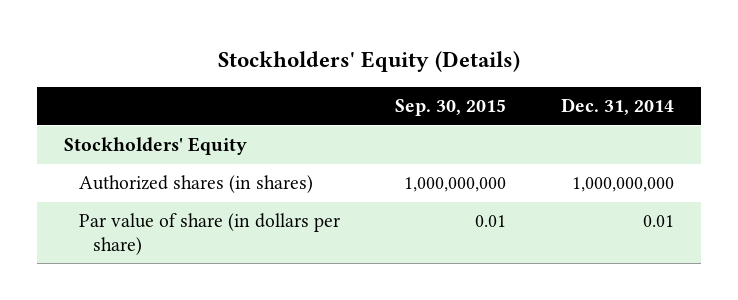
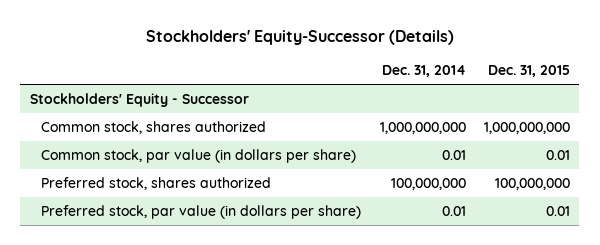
[218,51,521,73] Stockholders' Equity (Details) -> [145,30,454,46] Stockholders' Equity-Successor (Details)
[394,99,506,117] Sep. 30, 2015 -> none
none -> [488,65,571,78] Dec. 31, 2015
[64,137,248,156] Stockholders' Equity -> [29,92,249,107] Stockholders' Equity - Successor
[78,175,313,194] Authorized shares (in shares) -> [40,120,266,134] Common stock, shares authorized
[78,213,340,255] Par value of share (in dollars per share) -> [40,148,356,163] Common stock, par value (in dollars per share)
none -> [40,176,271,190] Preferred stock, shares authorized
none -> [40,204,361,219] Preferred stock, par value (in dollars per share)

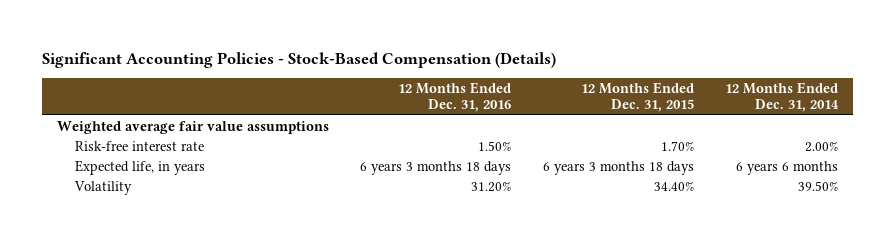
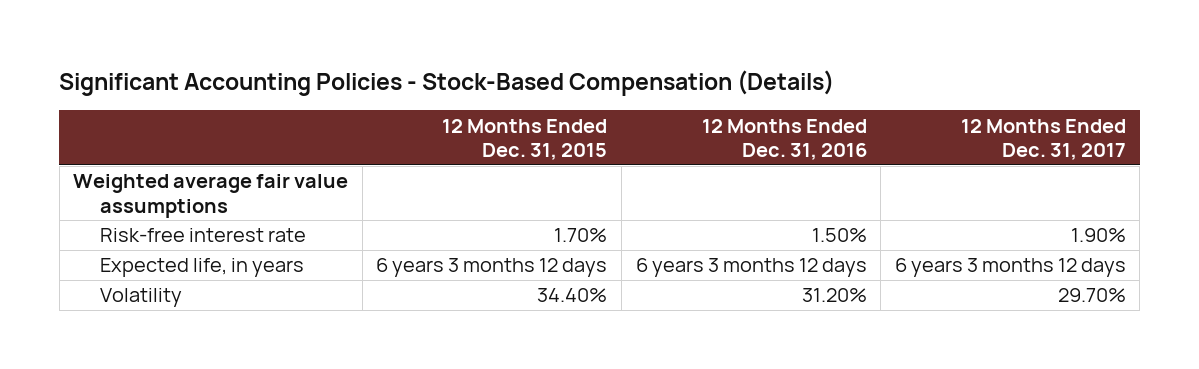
[724,81,839,113] 12 Months Ended Dec. 31, 2014 -> none
none -> [960,118,1126,160] 12 Months Ended Dec. 31, 2017
[360,160,512,175] 6 years 3 months 18 days -> [635,258,867,278] 6 years 3 months 12 days
[542,160,694,175] 6 years 3 months 18 days -> [376,258,608,278] 6 years 3 months 12 days

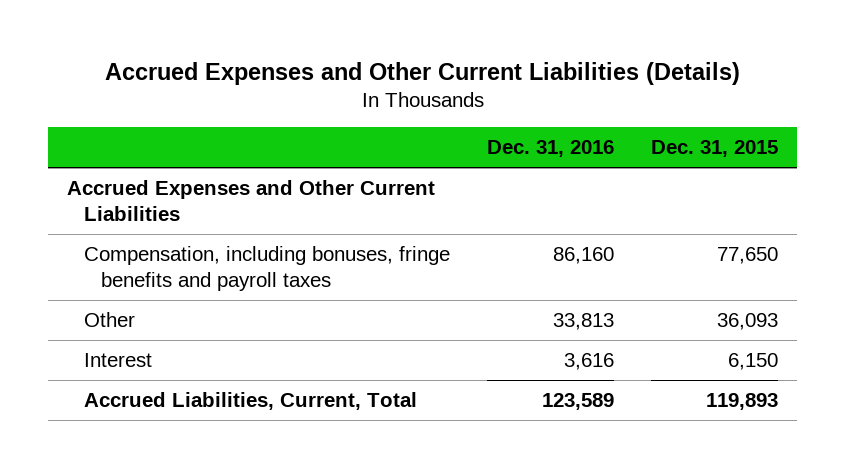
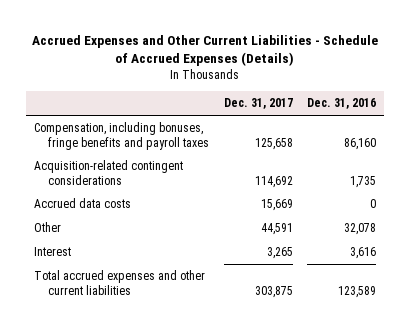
[104,61,740,85] Accrued Expenses and Other Current Liabilities (Details) -> [32,34,379,67] Accrued Expenses and Other Current Liabilities - Schedule of Accrued Expenses (Details)
[651,140,779,158] Dec. 31, 2015 -> none
none -> [223,98,293,110] Dec. 31, 2017
[66,179,435,222] Accrued Expenses and Other Current Liabilities -> none
none -> [33,160,183,185] Acquisition-related contingent considerations
none -> [33,198,131,209] Accrued data costs
[553,312,615,330] 33,813 -> [344,223,377,236] 32,078
[83,391,417,410] Accrued Liabilities, Current, Total -> [33,270,205,295] Total accrued expenses and other current liabilities

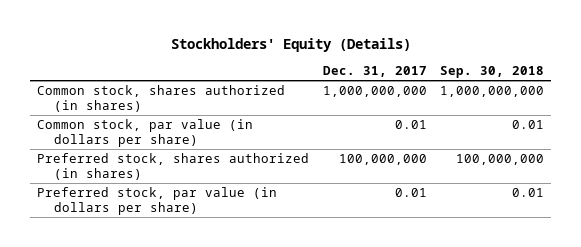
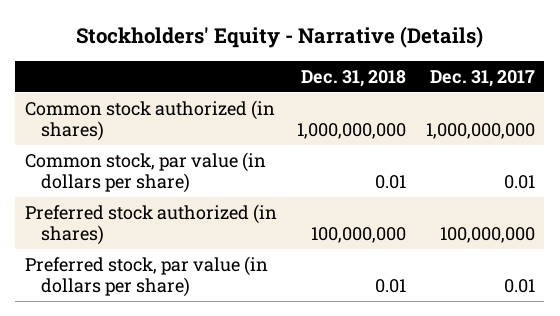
[170,37,411,52] Stockholders' Equity (Details) -> [75,26,483,49] Stockholders' Equity - Narrative (Details)
[440,66,545,79] Sep. 30, 2018 -> none
none -> [300,70,406,88] Dec. 31, 2018
[36,84,285,112] Common stock, shares authorized (in shares) -> [25,99,276,142] Common stock authorized (in shares)
[36,152,309,180] Preferred stock, shares authorized (in shares) -> [25,203,278,246] Preferred stock authorized (in shares)

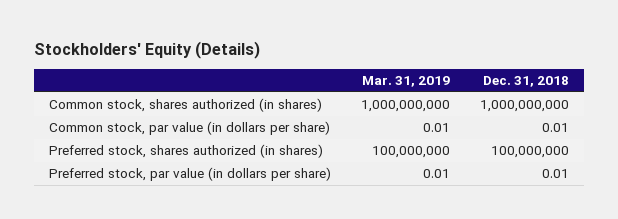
[75,26,483,49] Stockholders' Equity - Narrative (Details) -> [33,41,260,60] Stockholders' Equity (Details)
[429,70,535,88] Dec. 31, 2017 -> none
none -> [362,76,451,88] Mar. 31, 2019
[25,99,276,142] Common stock authorized (in shares) -> [49,98,323,113] Common stock, shares authorized (in shares)
[25,203,278,246] Preferred stock authorized (in shares) -> [49,144,324,159] Preferred stock, shares authorized (in shares)

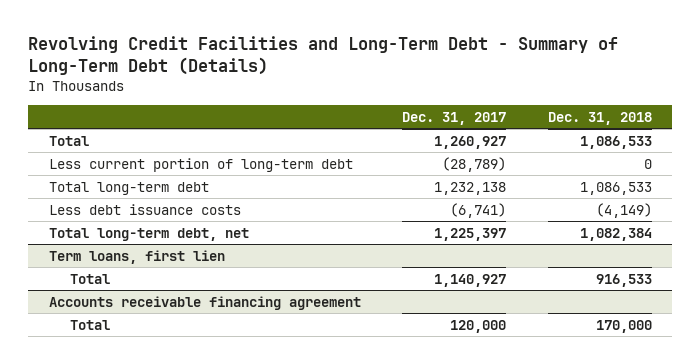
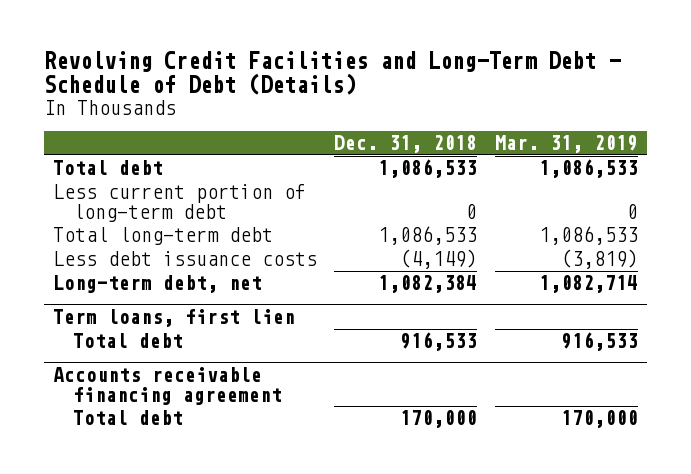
[27,35,618,75] Revolving Credit Facilities and Long-Term Debt - Summary of Long-Term Debt (Details) -> [43,50,621,96] Revolving Credit Facilities and Long-Term Debt - Schedule of Debt (Details)
[402,111,507,125] Dec. 31, 2017 -> none
none -> [495,134,639,153] Mar. 31, 2019
[48,135,89,146] Total -> [52,160,163,176] Total debt
[48,227,249,241] Total long-term debt, net -> [52,275,262,294] Long-term debt, net
[70,273,111,284] Total -> [73,333,184,349] Total debt
[70,319,111,330] Total -> [73,410,184,426] Total debt

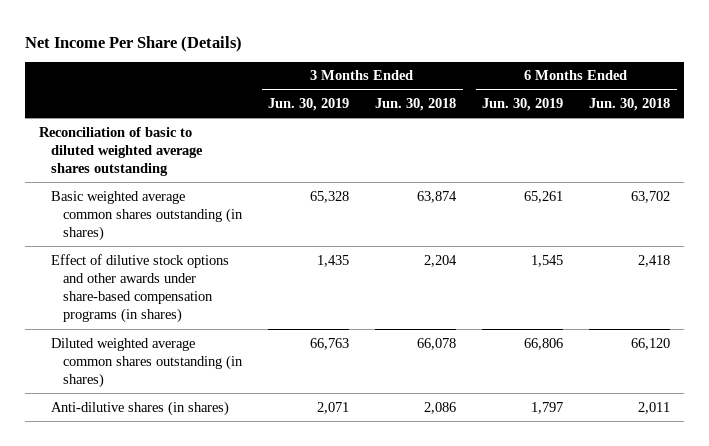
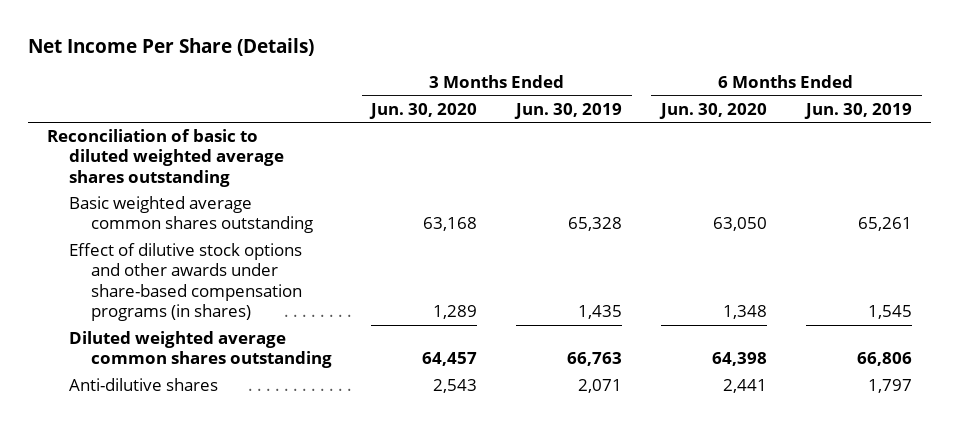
[375,98,457,112] Jun. 30, 2018 -> none
[589,98,671,112] Jun. 30, 2018 -> none
none -> [369,102,478,119] Jun. 30, 2020
none -> [659,102,768,119] Jun. 30, 2020
[50,190,244,242] Basic weighted average common shares outstanding (in shares) -> [69,196,314,234] Basic weighted average common shares outstanding
[50,337,244,389] Diluted weighted average common shares outstanding (in shares) -> [69,331,333,369] Diluted weighted average common shares outstanding
[50,400,229,416] Anti-dilutive shares (in shares) -> [69,378,219,392] Anti-dilutive shares

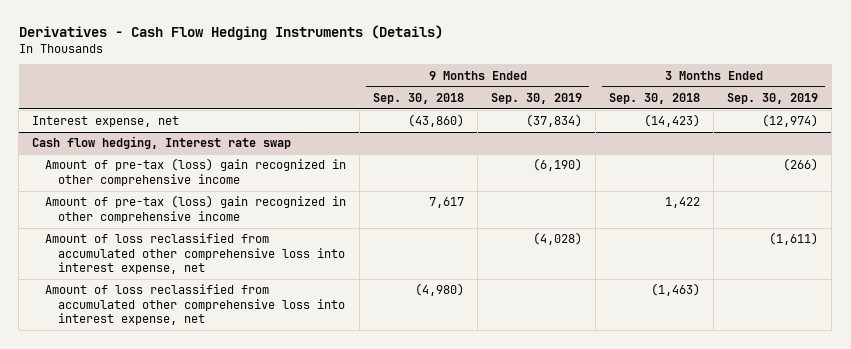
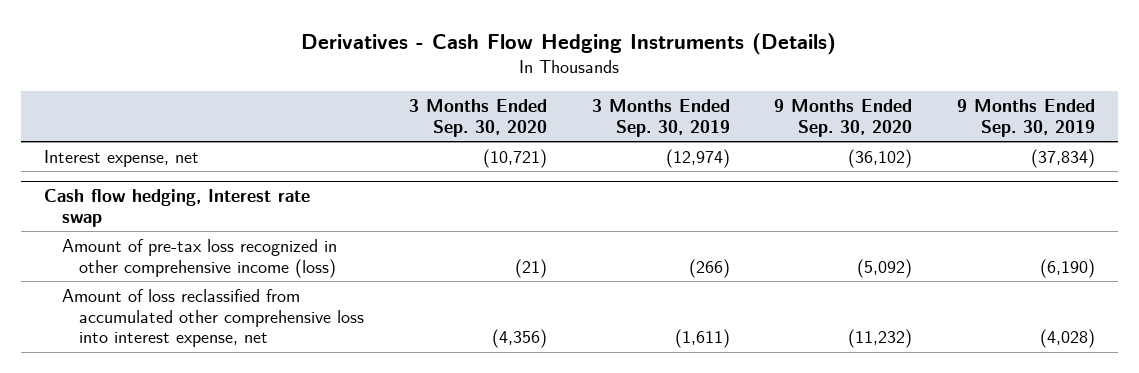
[373,92,465,104] Sep. 30, 2018 -> none
[609,92,701,104] Sep. 30, 2018 -> none
none -> [409,99,548,137] 3 Months Ended Sep. 30, 2020
none -> [774,99,913,137] 9 Months Ended Sep. 30, 2020
[45,195,347,223] Amount of pre-tax (loss) gain recognized in other comprehensive income -> none
[45,158,347,186] Amount of pre-tax (loss) gain recognized in other comprehensive income -> [61,238,337,278] Amount of pre-tax loss recognized in other comprehensive income (loss)
[45,284,345,326] Amount of loss reclassified from accumulated other comprehensive loss into interest expense, net -> none

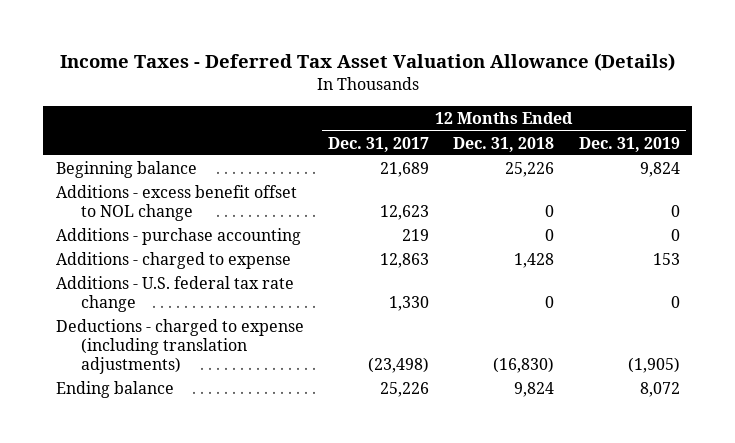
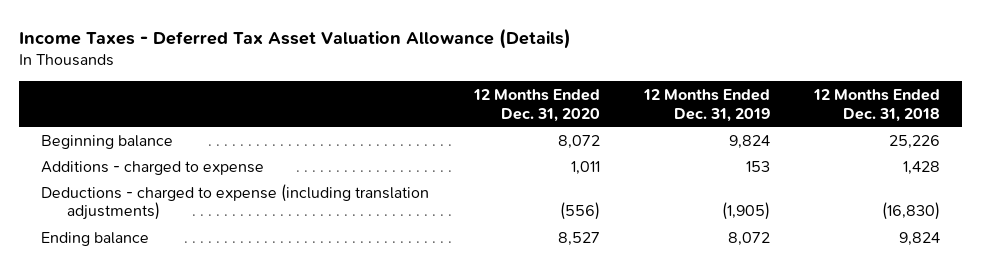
[328,136,430,152] Dec. 31, 2017 -> none
none -> [472,88,600,122] 12 Months Ended Dec. 31, 2020
[55,184,297,221] Additions - excess benefit offset to NOL change -> none
[55,227,301,245] Additions - purchase accounting -> none
[55,275,294,312] Additions - U.S. federal tax rate change -> none

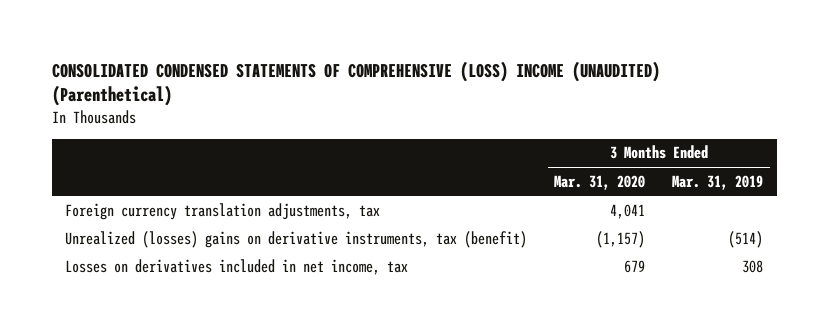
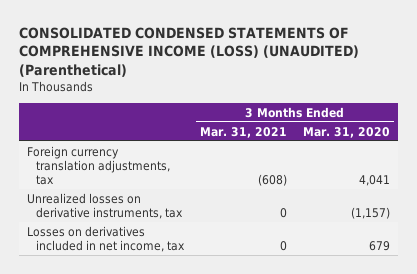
[51,60,660,107] CONSOLIDATED CONDENSED STATEMENTS OF COMPREHENSIVE (LOSS) INCOME (UNAUDITED) (Parenthetical) -> [19,26,360,77] CONSOLIDATED CONDENSED STATEMENTS OF COMPREHENSIVE INCOME (LOSS) (UNAUDITED) (Parenthetical)
[672,174,764,190] Mar. 31, 2019 -> none
none -> [200,126,288,138] Mar. 31, 2021
[65,230,528,248] Unrealized (losses) gains on derivative instruments, tax (benefit) -> [27,192,184,220] Unrealized losses on derivative instruments, tax

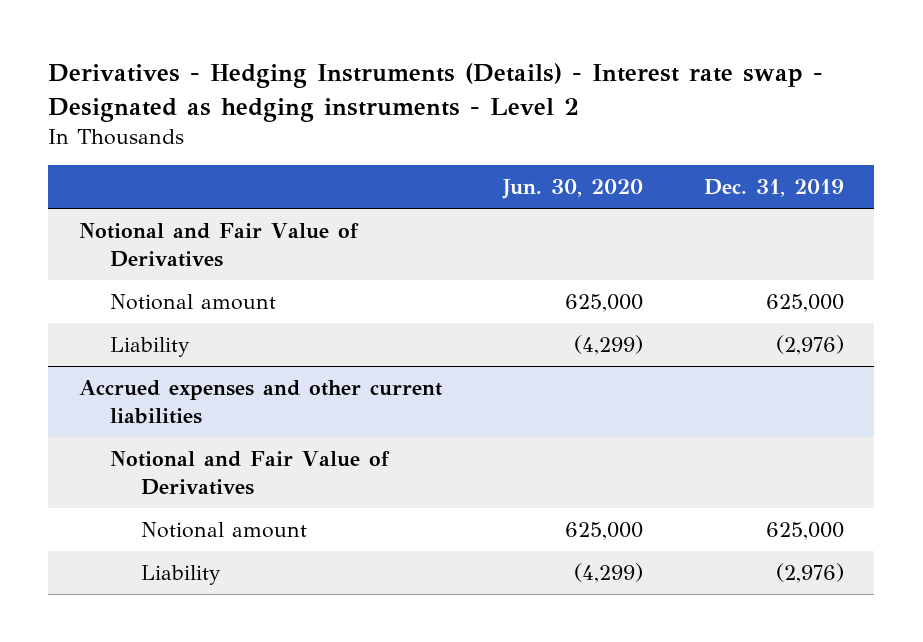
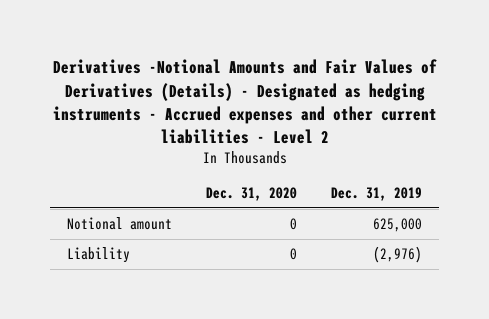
[48,63,824,122] Derivatives - Hedging Instruments (Details) - Interest rate swap - Designated as hedging instruments - Level 2 -> [52,59,437,144] Derivatives -Notional Amounts and Fair Values of Derivatives (Details) - Designated as hedging instruments - Accrued expenses and other current liabilities - Level 2
[501,179,643,200] Jun. 30, 2020 -> none
none -> [206,186,298,201] Dec. 31, 2020
[78,222,359,267] Notional and Fair Value of Derivatives -> none
[78,379,442,424] Accrued expenses and other current liabilities -> none
[109,450,390,495] Notional and Fair Value of Derivatives -> none
[141,521,308,538] Notional amount -> none
[141,564,222,585] Liability -> none

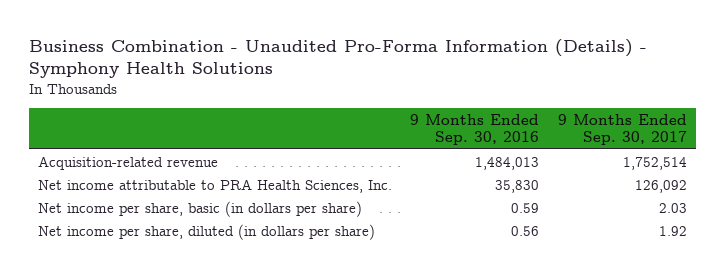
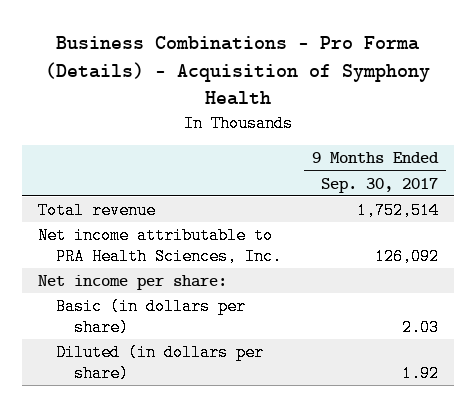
[28,38,647,79] Business Combination - Unaudited Pro-Forma Information (Details) - Symphony Health Solutions -> [44,36,430,106] Business Combinations - Pro Forma (Details) - Acquisition of Symphony Health
[410,114,540,146] 9 Months Ended Sep. 30, 2016 -> none
[38,155,219,170] Acquisition-related revenue -> [37,201,156,219] Total revenue
none -> [37,274,227,290] Net income per share:
[38,200,363,217] Net income per share, basic (in dollars per share) -> [55,297,246,336] Basic (in dollars per share)
[38,223,376,240] Net income per share, diluted (in dollars per share) -> [55,343,264,382] Diluted (in dollars per share)

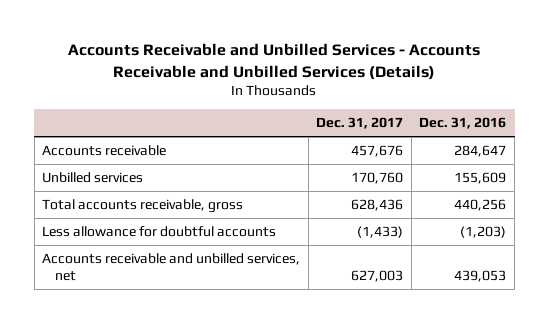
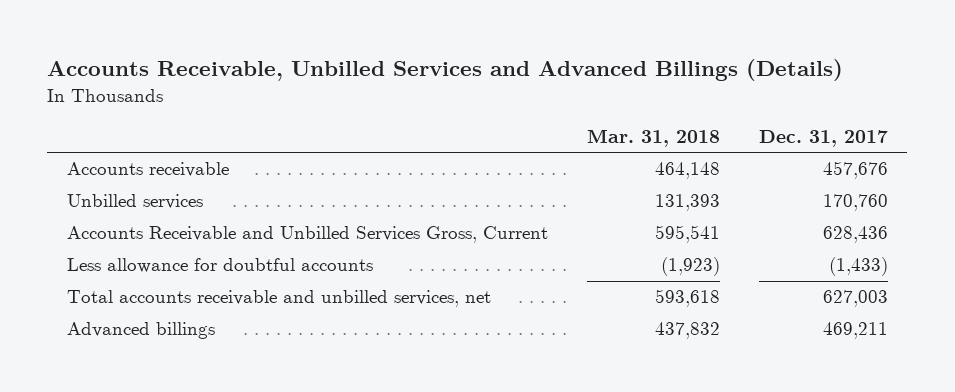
[68,43,481,80] Accounts Receivable and Unbilled Services - Accounts Receivable and Unbilled Services (Details) -> [47,59,844,82] Accounts Receivable, Unbilled Services and Advanced Billings (Details)
[419,117,507,130] Dec. 31, 2016 -> none
none -> [586,128,720,147] Mar. 31, 2018
[42,199,244,214] Total accounts receivable, gross -> [66,226,548,244] Accounts Receivable and Unbilled Services Gross, Current
[42,253,301,281] Accounts receivable and unbilled services, net -> [66,290,491,308] Total accounts receivable and unbilled services, net
none -> [66,322,215,340] Advanced billings

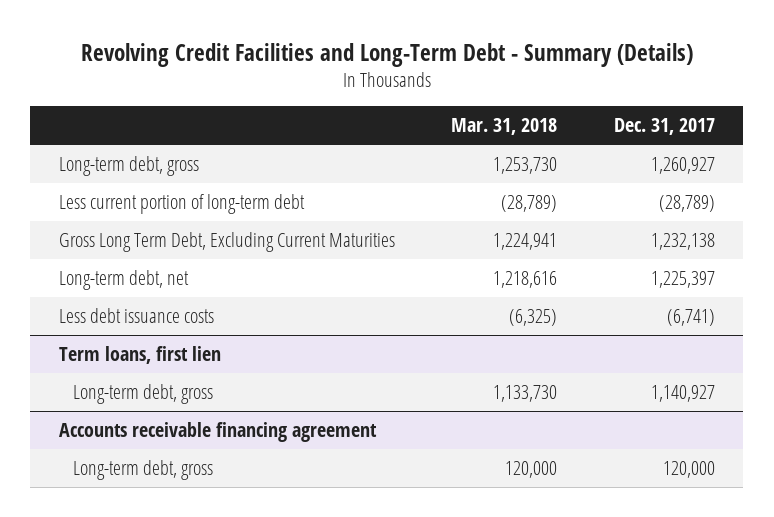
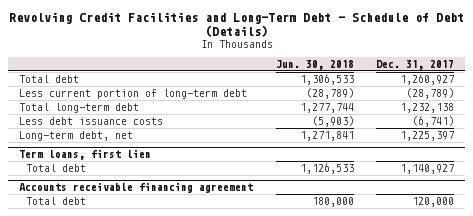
[80,42,693,67] Revolving Credit Facilities and Long-Term Debt - Summary (Details) -> [8,12,464,38] Revolving Credit Facilities and Long-Term Debt - Schedule of Debt (Details)
[451,118,558,136] Mar. 31, 2018 -> none
none -> [275,60,354,71] Jun. 30, 2018
[58,155,199,176] Long-term debt, gross -> [19,74,80,83] Total debt
[58,231,395,252] Gross Long Term Debt, Excluding Current Maturities -> [19,102,140,113] Total long-term debt
[58,269,189,290] Long-term debt, net -> [19,130,134,141] Long-term debt, net
[72,383,213,404] Long-term debt, gross -> [26,163,87,172] Total debt
[72,459,213,480] Long-term debt, gross -> [26,196,87,205] Total debt

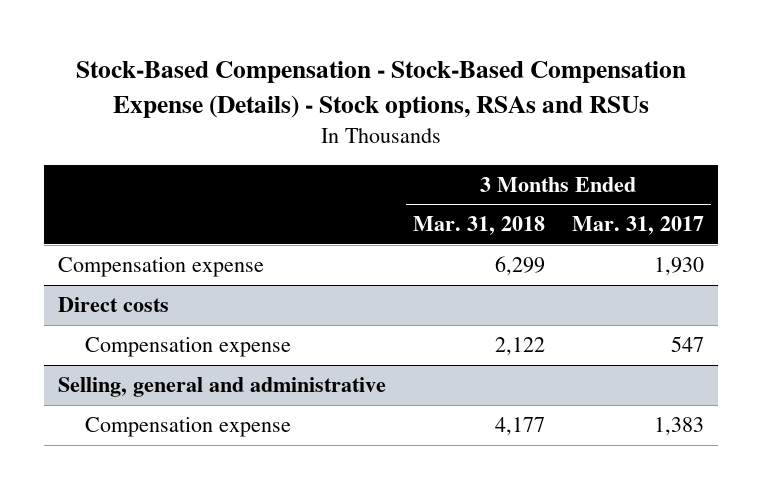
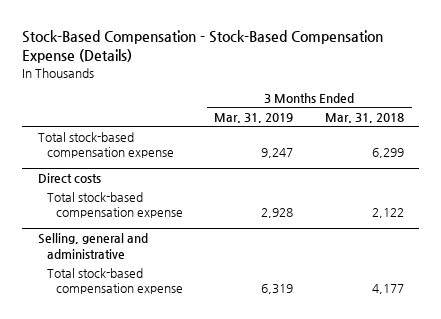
[75,61,686,118] Stock-Based Compensation - Stock-Based Compensation Expense (Details) - Stock options, RSAs and RSUs -> [22,30,384,64] Stock-Based Compensation - Stock-Based Compensation Expense (Details)
[571,216,704,236] Mar. 31, 2017 -> none
none -> [214,113,294,124] Mar. 31, 2019
[57,257,264,278] Compensation expense -> [37,131,174,159] Total stock-based compensation expense
[84,337,291,358] Compensation expense -> [46,191,184,219] Total stock-based compensation expense
[84,417,291,438] Compensation expense -> [46,267,184,295] Total stock-based compensation expense

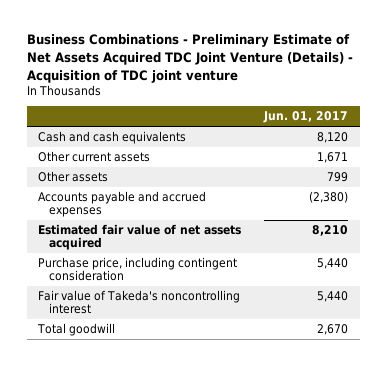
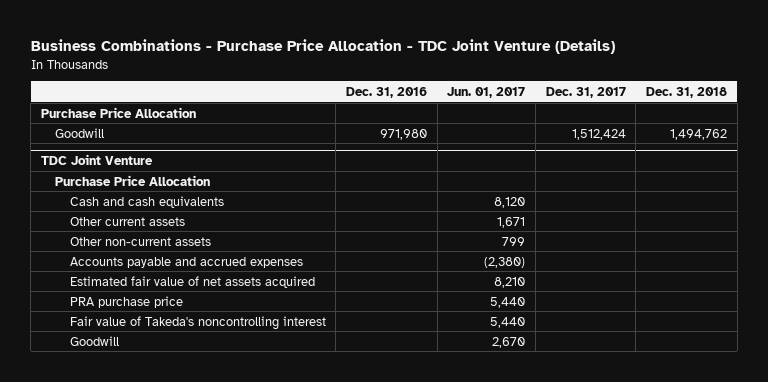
[26,34,353,83] Business Combinations - Preliminary Estimate of Net Assets Acquired TDC Joint Venture (Details) - Acquisition of TDC joint venture -> [30,38,615,54] Business Combinations - Purchase Price Allocation - TDC Joint Venture (Details)
none -> [346,87,428,99] Dec. 31, 2016
none -> [545,87,626,99] Dec. 31, 2017
none -> [646,87,728,99] Dec. 31, 2018
none -> [41,106,197,118] Purchase Price Allocation
none -> [55,127,105,138] Goodwill
none -> [41,154,154,166] TDC Joint Venture
none -> [55,174,211,186] Purchase Price Allocation
[38,171,109,183] Other assets -> [69,236,211,246] Other non-current assets
[38,257,238,282] Purchase price, including contingent consideration -> [69,295,183,308] PRA purchase price
[37,323,116,337] Total goodwill -> [69,335,119,346] Goodwill

